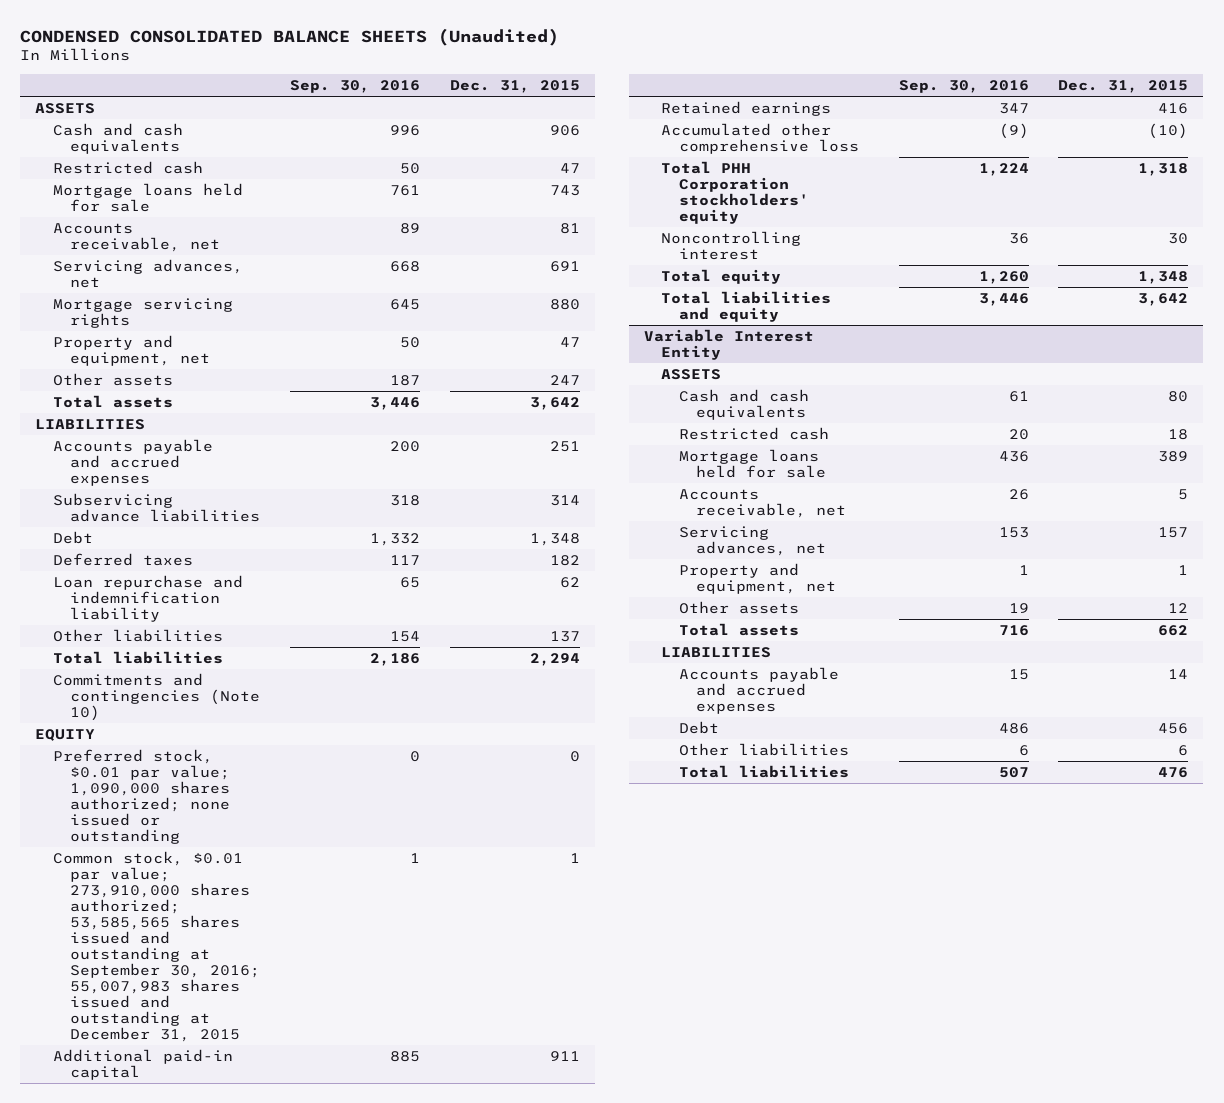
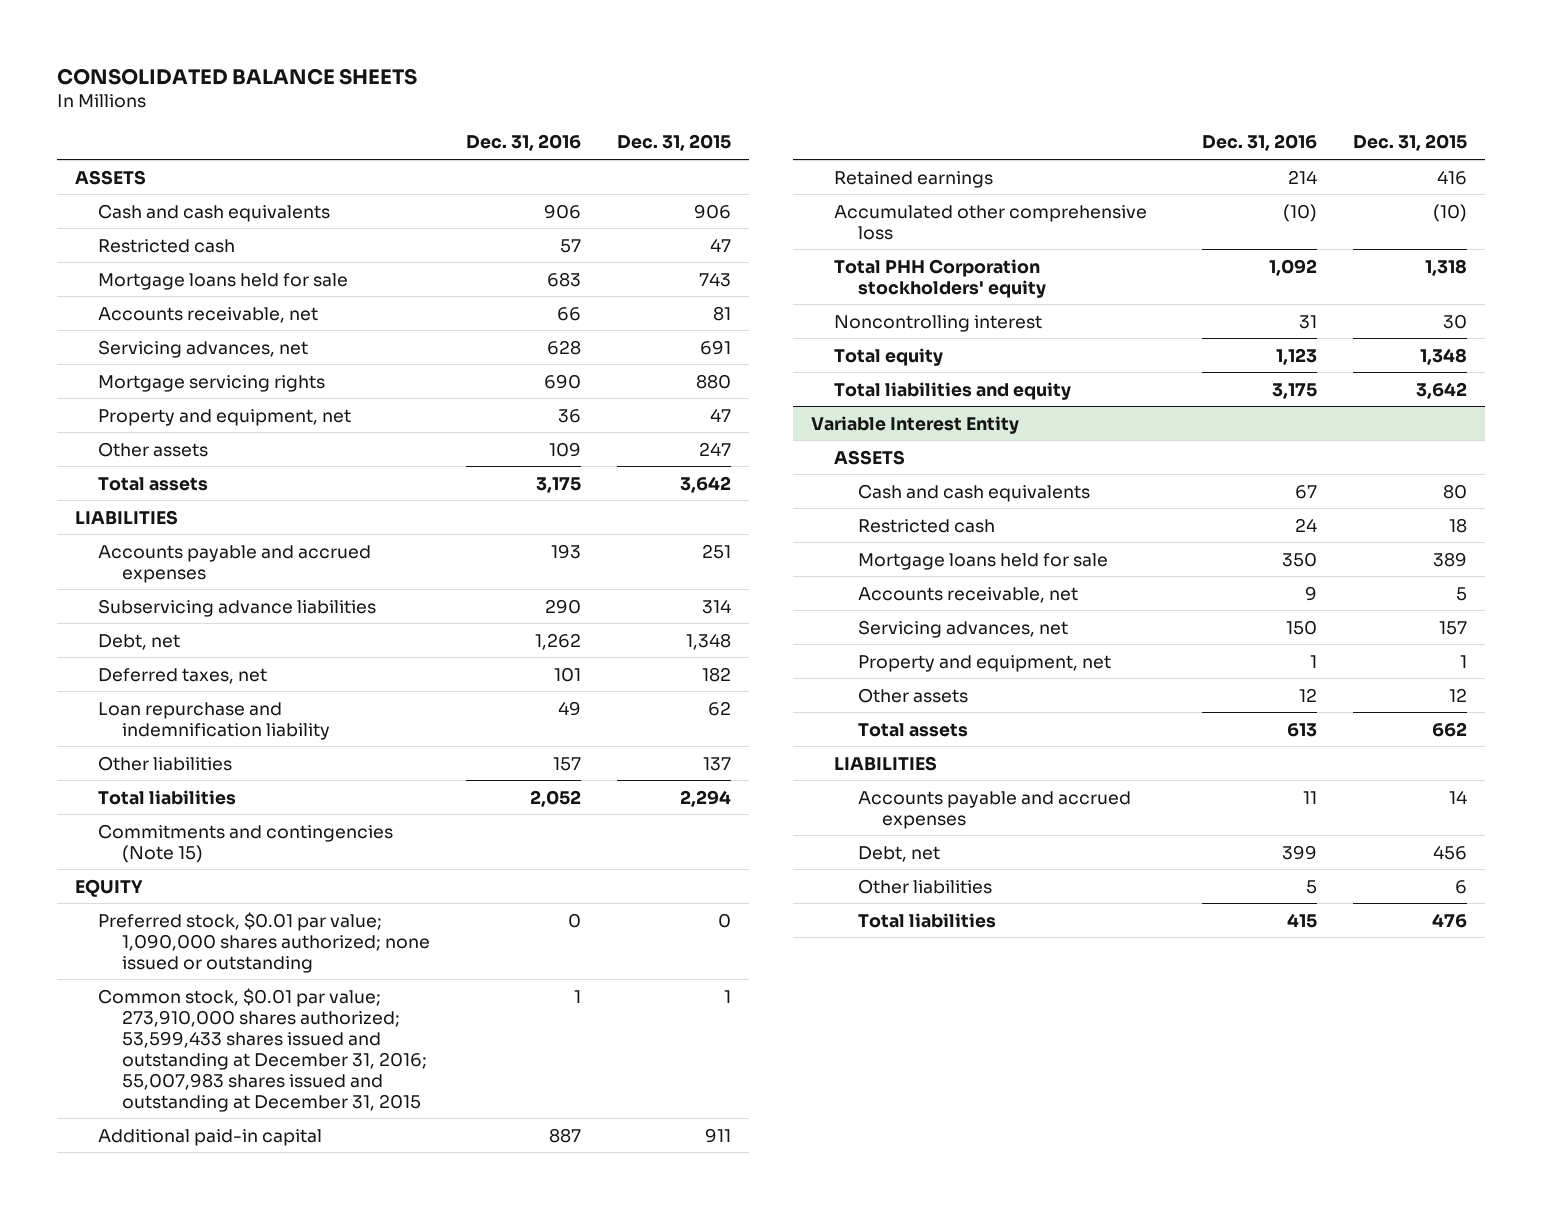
[20,27,560,46] CONDENSED CONSOLIDATED BALANCE SHEETS (Unaudited) -> [56,67,417,85] CONSOLIDATED BALANCE SHEETS
[289,79,420,93] Sep. 30, 2016 -> none
none -> [466,134,582,152] Dec. 31, 2016
[52,530,93,544] Debt -> [98,633,181,650] Debt, net
[52,552,193,566] Deferred taxes -> [98,667,268,684] Deferred taxes, net
[52,672,261,721] Commitments and contingencies (Note 10) -> [98,823,394,863] Commitments and contingencies (Note 15)
[52,850,261,1043] Common stock, $0.01 par value; 273,910,000 shares authorized; 53,585,565 shares issued and outstanding at September 30, 2016; 55,007,983 shares issued and outstanding at December 31, 2015 -> [98,987,427,1112] Common stock, $0.01 par value; 273,910,000 shares authorized; 53,599,433 shares issued and outstanding at December 31, 2016; 55,007,983 shares issued and outstanding at December 31, 2015
[678,720,719,734] Debt -> [857,845,940,862] Debt, net

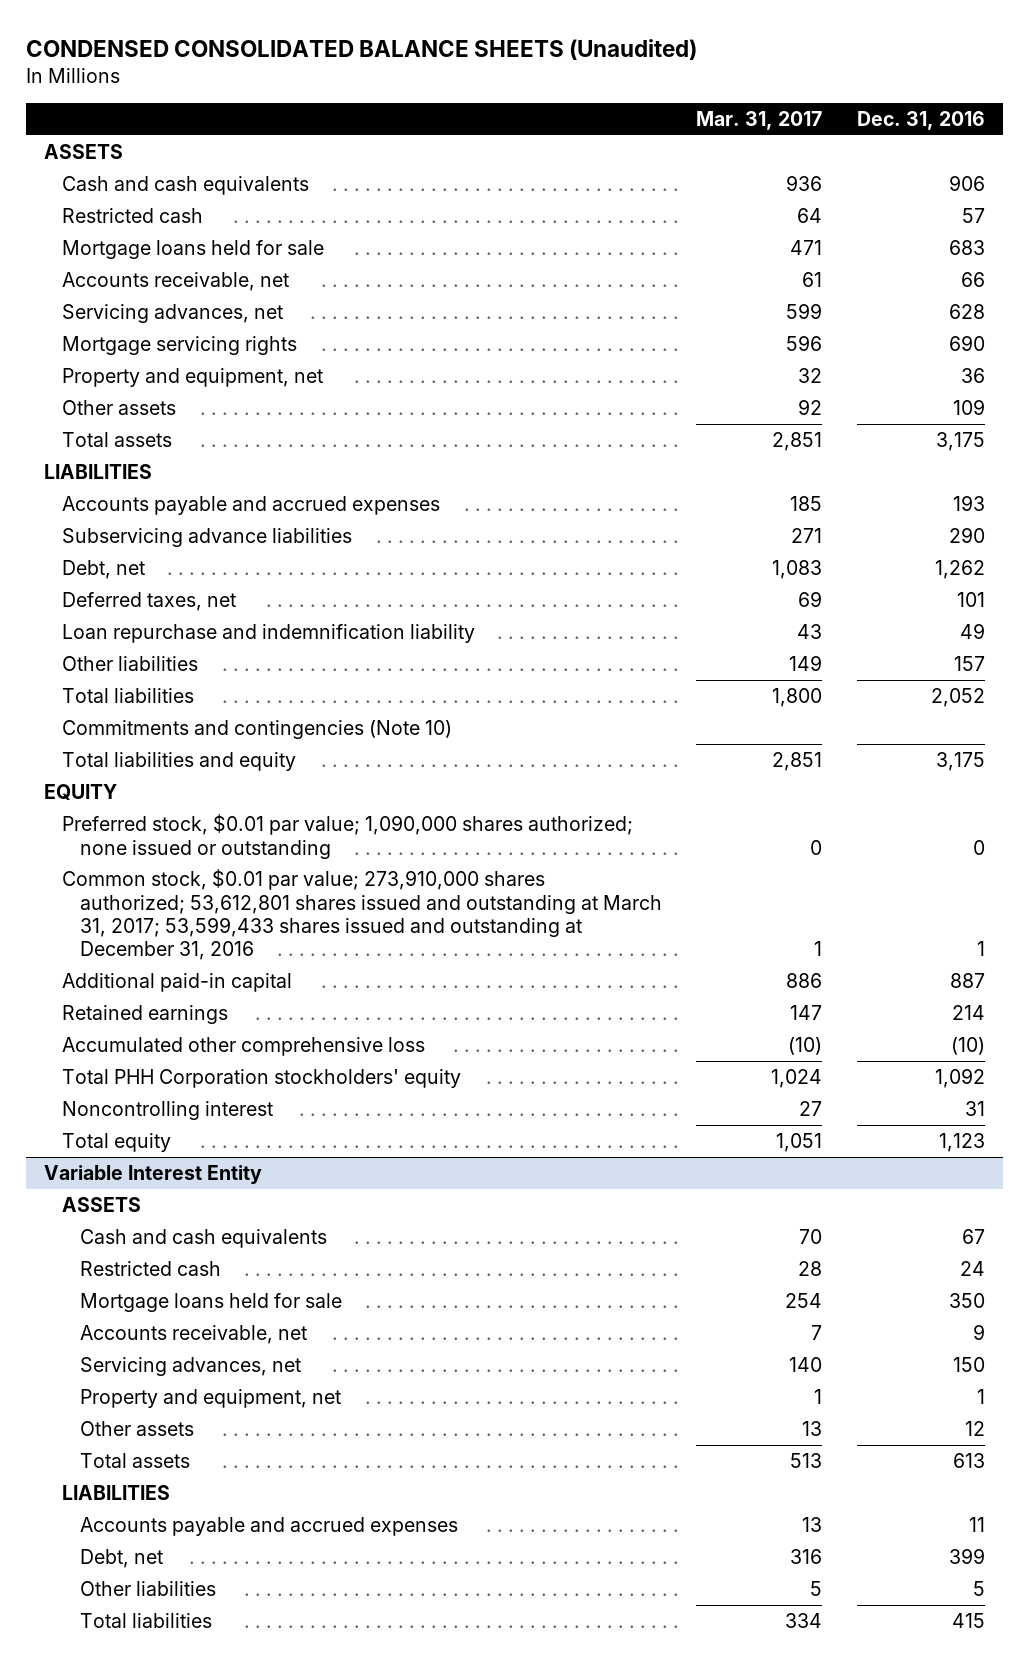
[56,67,417,85] CONSOLIDATED BALANCE SHEETS -> [26,38,698,60] CONDENSED CONSOLIDATED BALANCE SHEETS (Unaudited)
[617,134,732,152] Dec. 31, 2015 -> none
none -> [696,111,823,131] Mar. 31, 2017
[98,823,394,863] Commitments and contingencies (Note 15) -> [61,720,452,740] Commitments and contingencies (Note 10)
[834,381,1072,400] Total liabilities and equity -> [61,752,296,772] Total liabilities and equity
[98,987,427,1112] Common stock, $0.01 par value; 273,910,000 shares authorized; 53,599,433 shares issued and outstanding at December 31, 2016; 55,007,983 shares issued and outstanding at December 31, 2015 -> [61,869,662,961] Common stock, $0.01 par value; 273,910,000 shares authorized; 53,612,801 shares issued and outstanding at March 31, 2017; 53,599,433 shares issued and outstanding at December 31, 2016

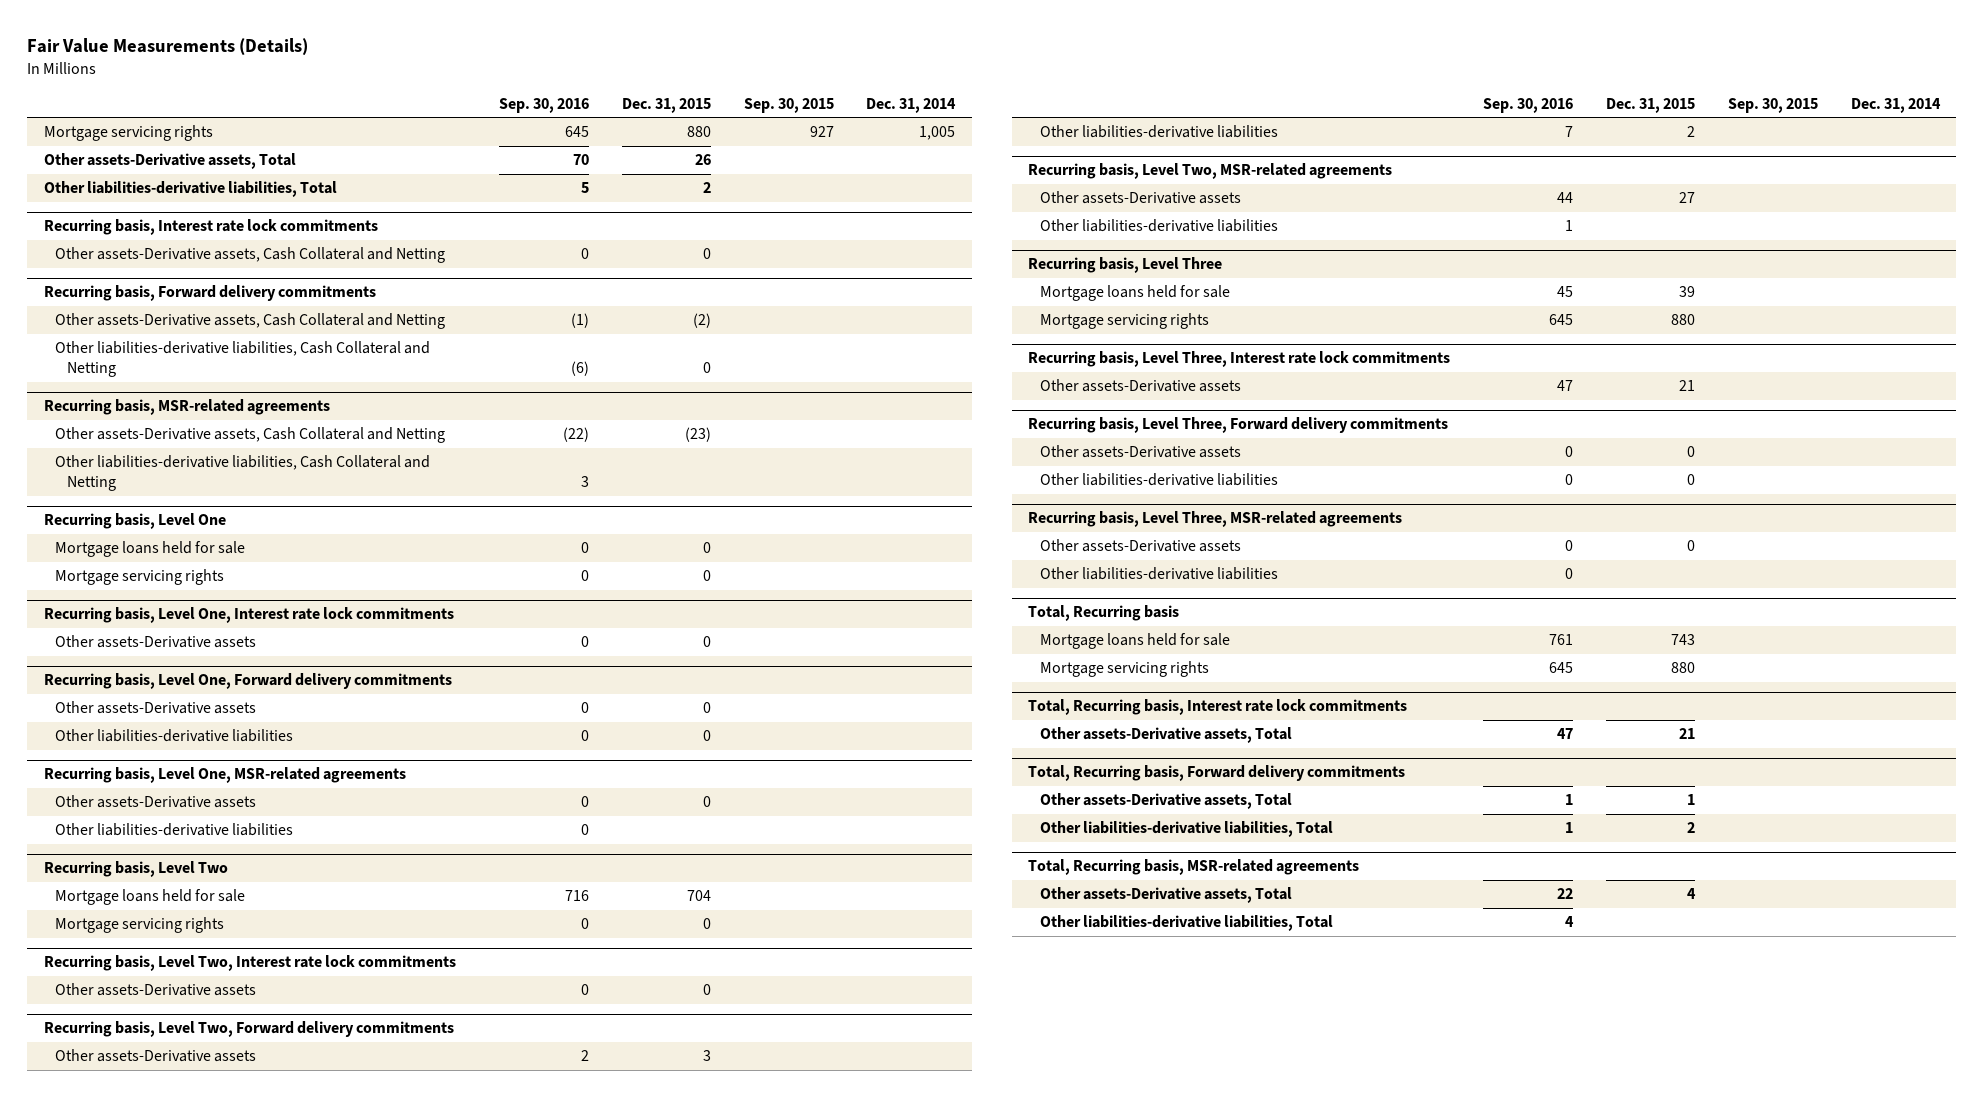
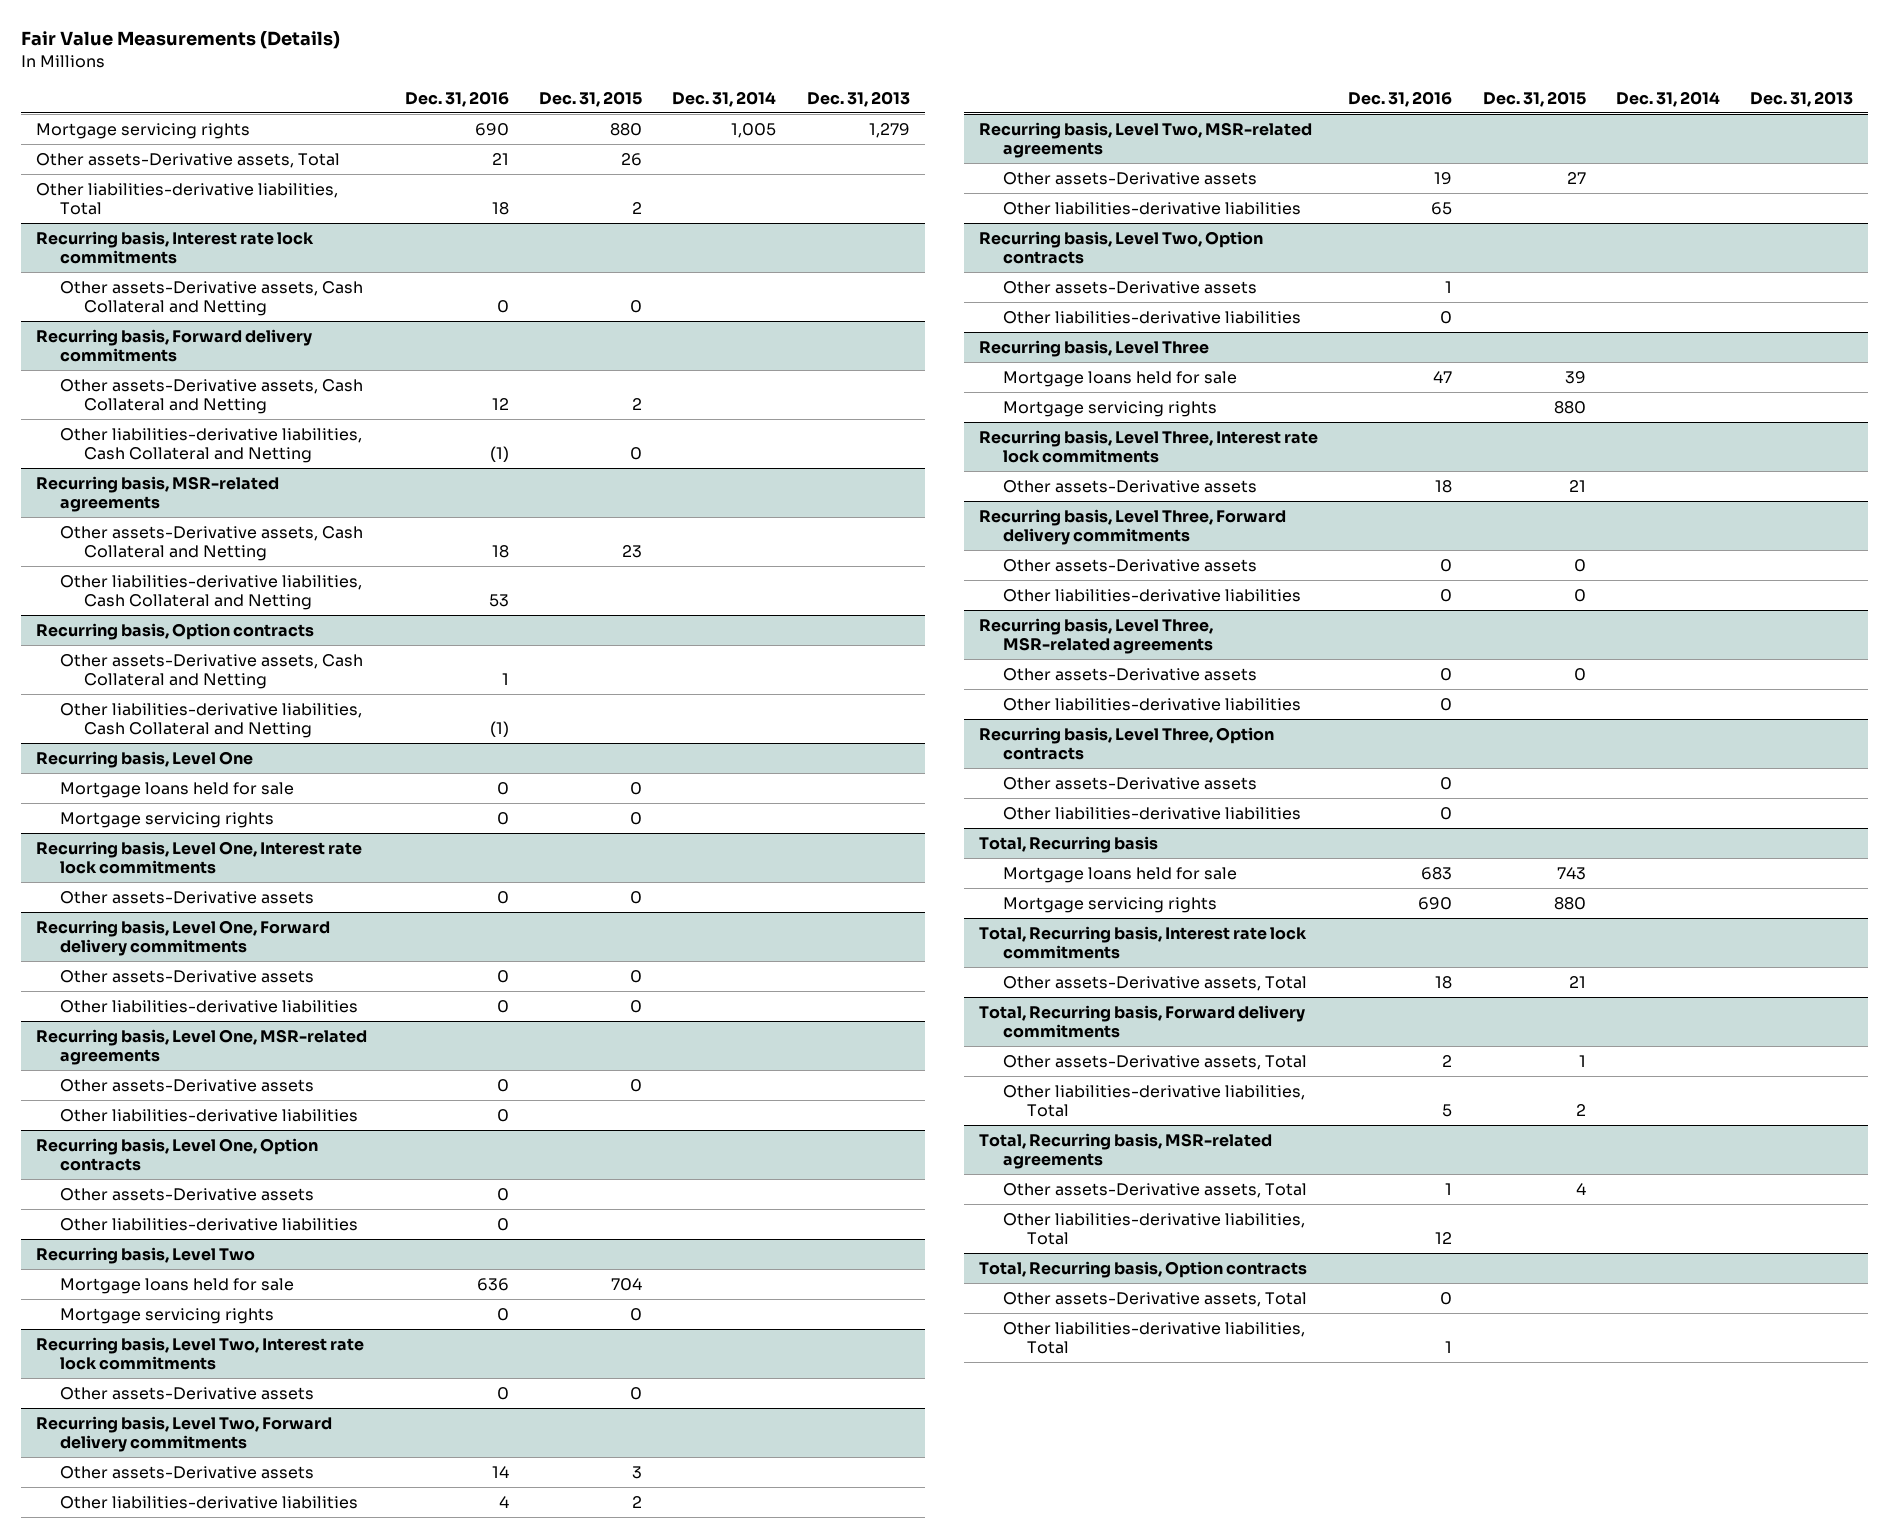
[498,97,589,113] Sep. 30, 2016 -> none
[743,97,834,113] Sep. 30, 2015 -> none
none -> [405,90,510,107] Dec. 31, 2016
none -> [806,90,910,107] Dec. 31, 2013
[692,313,711,329] (2) -> [632,397,643,410] 2
[684,427,711,443] (23) -> [622,544,643,558] 23
none -> [35,622,314,640] Recurring basis, Option contracts
none -> [59,653,363,689] Other assets-Derivative assets, Cash Collateral and Netting
none -> [59,702,362,738] Other liabilities-derivative liabilities, Cash Collateral and Netting
none -> [35,1137,318,1171] Recurring basis, Level One, Option contracts
none -> [59,1187,314,1201] Other assets-Derivative assets
none -> [59,1217,358,1231] Other liabilities-derivative liabilities
none -> [979,230,1264,264] Recurring basis, Level Two, Option contracts
none -> [1003,280,1258,294] Other assets-Derivative assets
none -> [1003,310,1302,324] Other liabilities-derivative liabilities
none -> [979,726,1275,760] Recurring basis, Level Three, Option contracts
none -> [1003,776,1258,790] Other assets-Derivative assets
none -> [1003,806,1302,820] Other liabilities-derivative liabilities
none -> [979,1260,1308,1278] Total, Recurring basis, Option contracts
none -> [1003,1291,1308,1307] Other assets-Derivative assets, Total
none -> [1003,1321,1306,1354] Other liabilities-derivative liabilities, Total

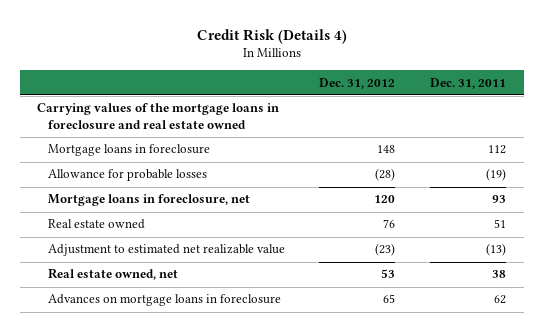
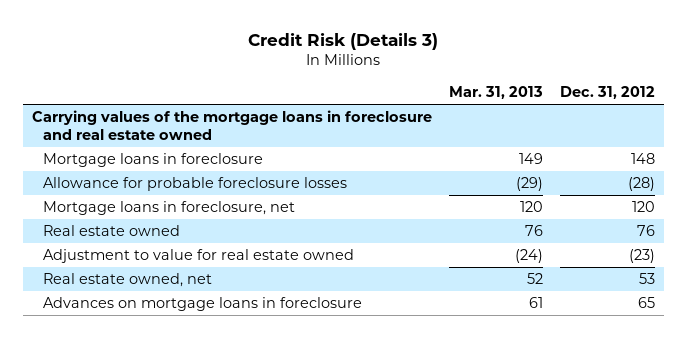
[196,28,347,44] Credit Risk (Details 4) -> [248,32,439,50] Credit Risk (Details 3)
[430,77,507,89] Dec. 31, 2011 -> none
none -> [448,86,543,100] Mar. 31, 2013
[47,169,207,182] Allowance for probable losses -> [42,177,347,192] Allowance for probable foreclosure losses
[47,244,285,257] Adjustment to estimated net realizable value -> [42,249,354,264] Adjustment to value for real estate owned

